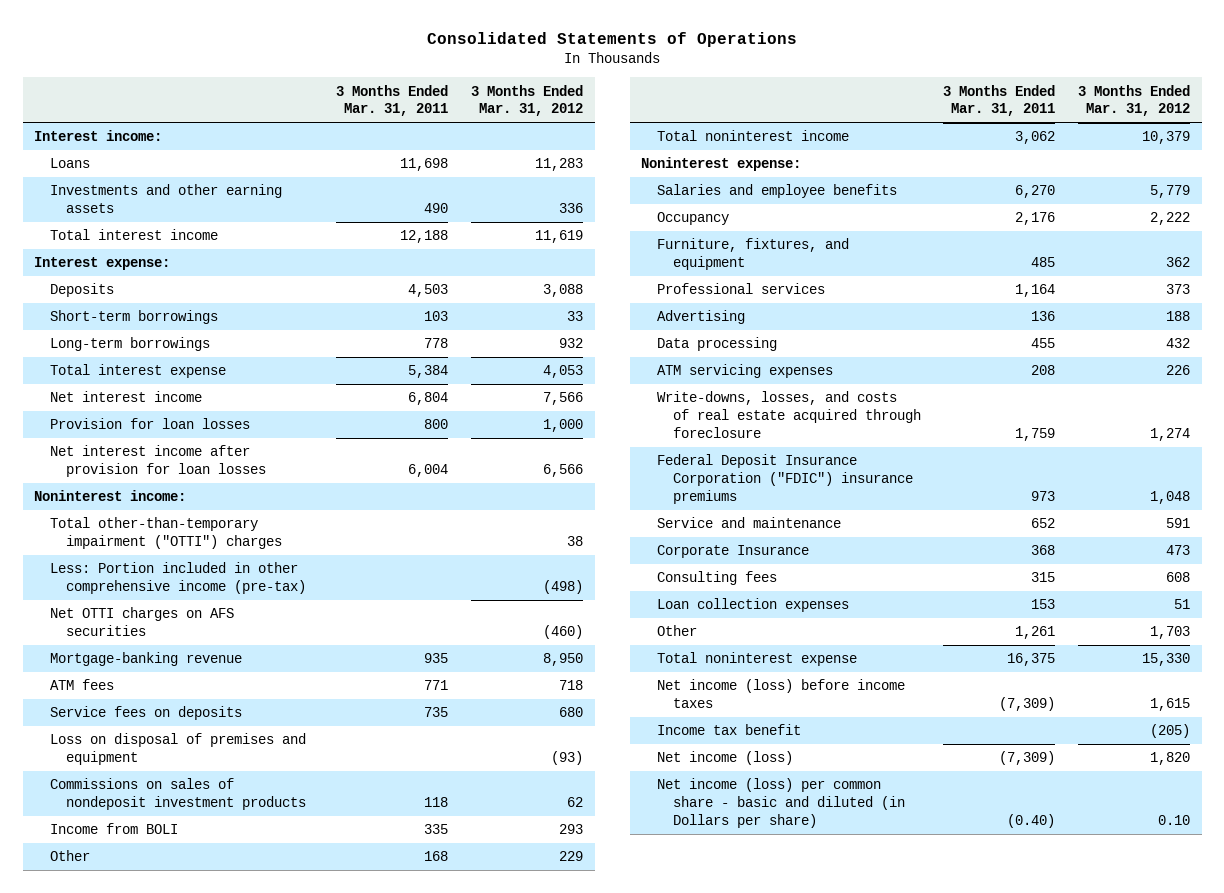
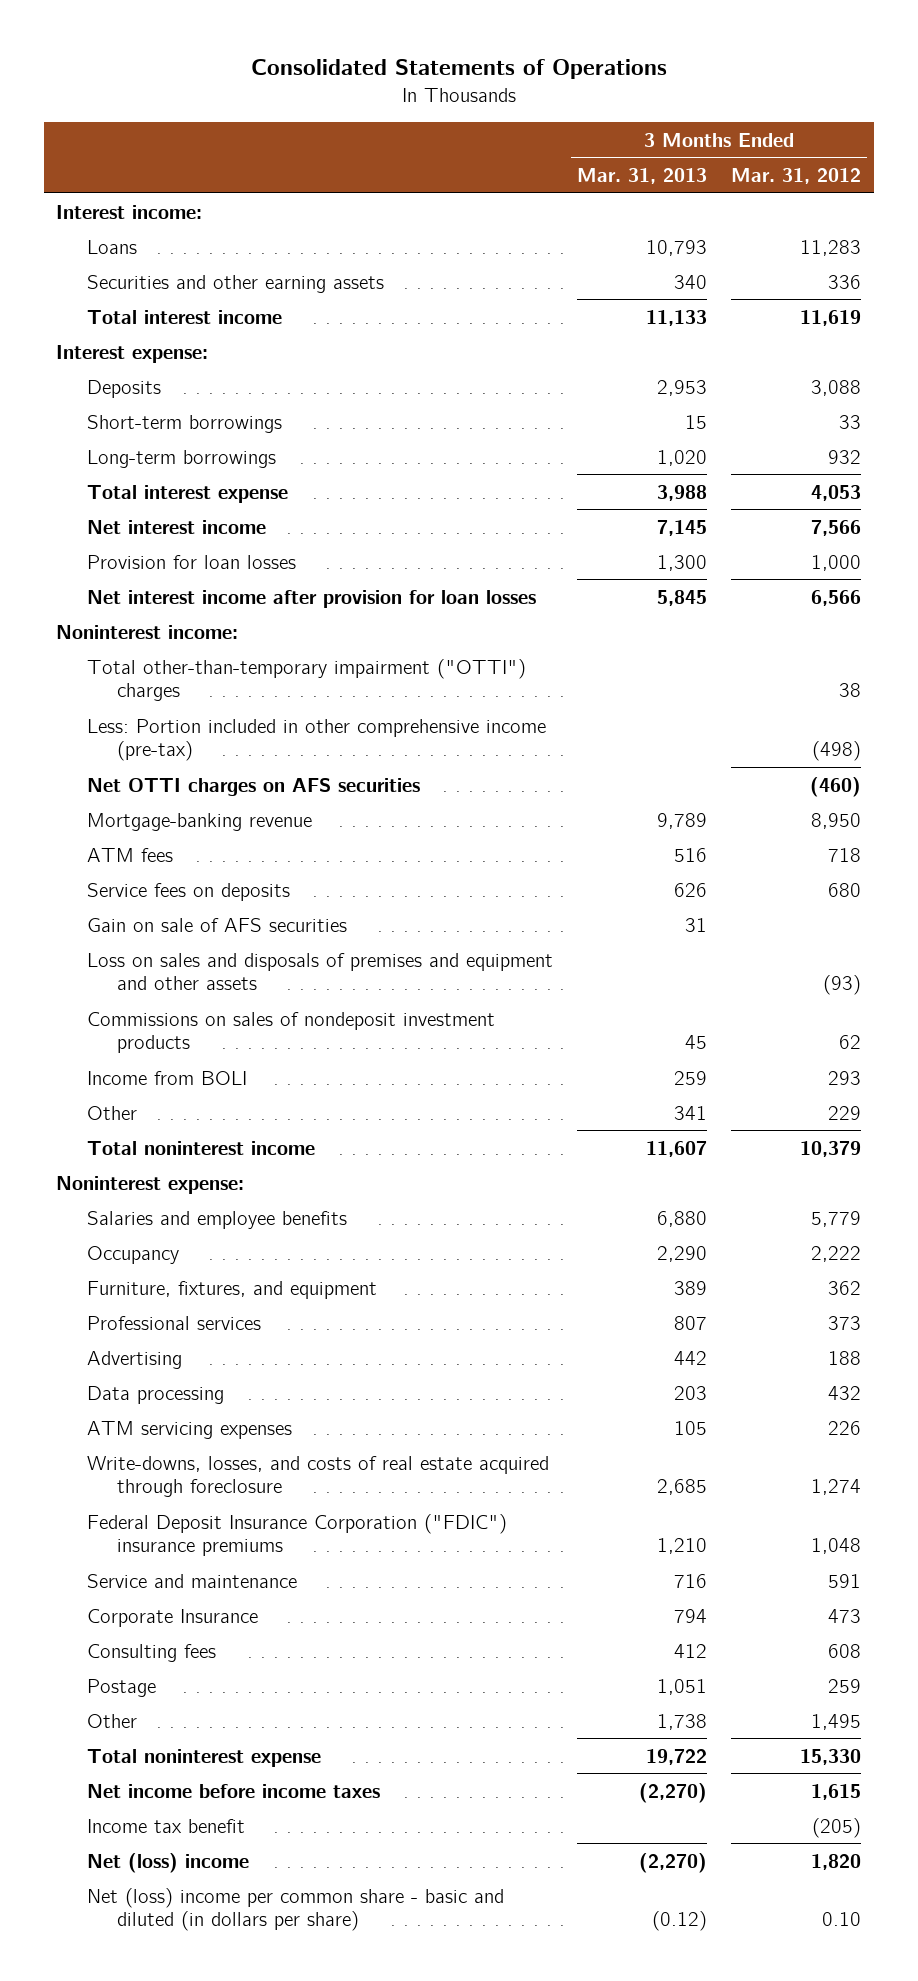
[336,84,449,117] 3 Months Ended Mar. 31, 2011 -> none
none -> [576,167,707,184] Mar. 31, 2013
[49,184,282,214] Investments and other earning assets -> [86,274,384,293] Securities and other earning assets
none -> [86,917,347,932] Gain on sale of AFS securities
[49,733,306,766] Loss on disposal of premises and equipment -> [86,952,553,991] Loss on sales and disposals of premises and equipment and other assets
[656,598,849,613] Loan collection expenses -> none
none -> [86,1678,156,1697] Postage
[1150,626,1191,640] 1,703 -> [811,1713,862,1730] 1,495
[656,679,905,709] Net income (loss) before income taxes -> [86,1783,380,1798] Net income before income taxes
[656,751,793,766] Net income (loss) -> [86,1852,249,1873] Net (loss) income
[656,778,905,828] Net income (loss) per common share - basic and diluted (in Dollars per share) -> [86,1887,504,1932] Net (loss) income per common share - basic and diluted (in dollars per share)

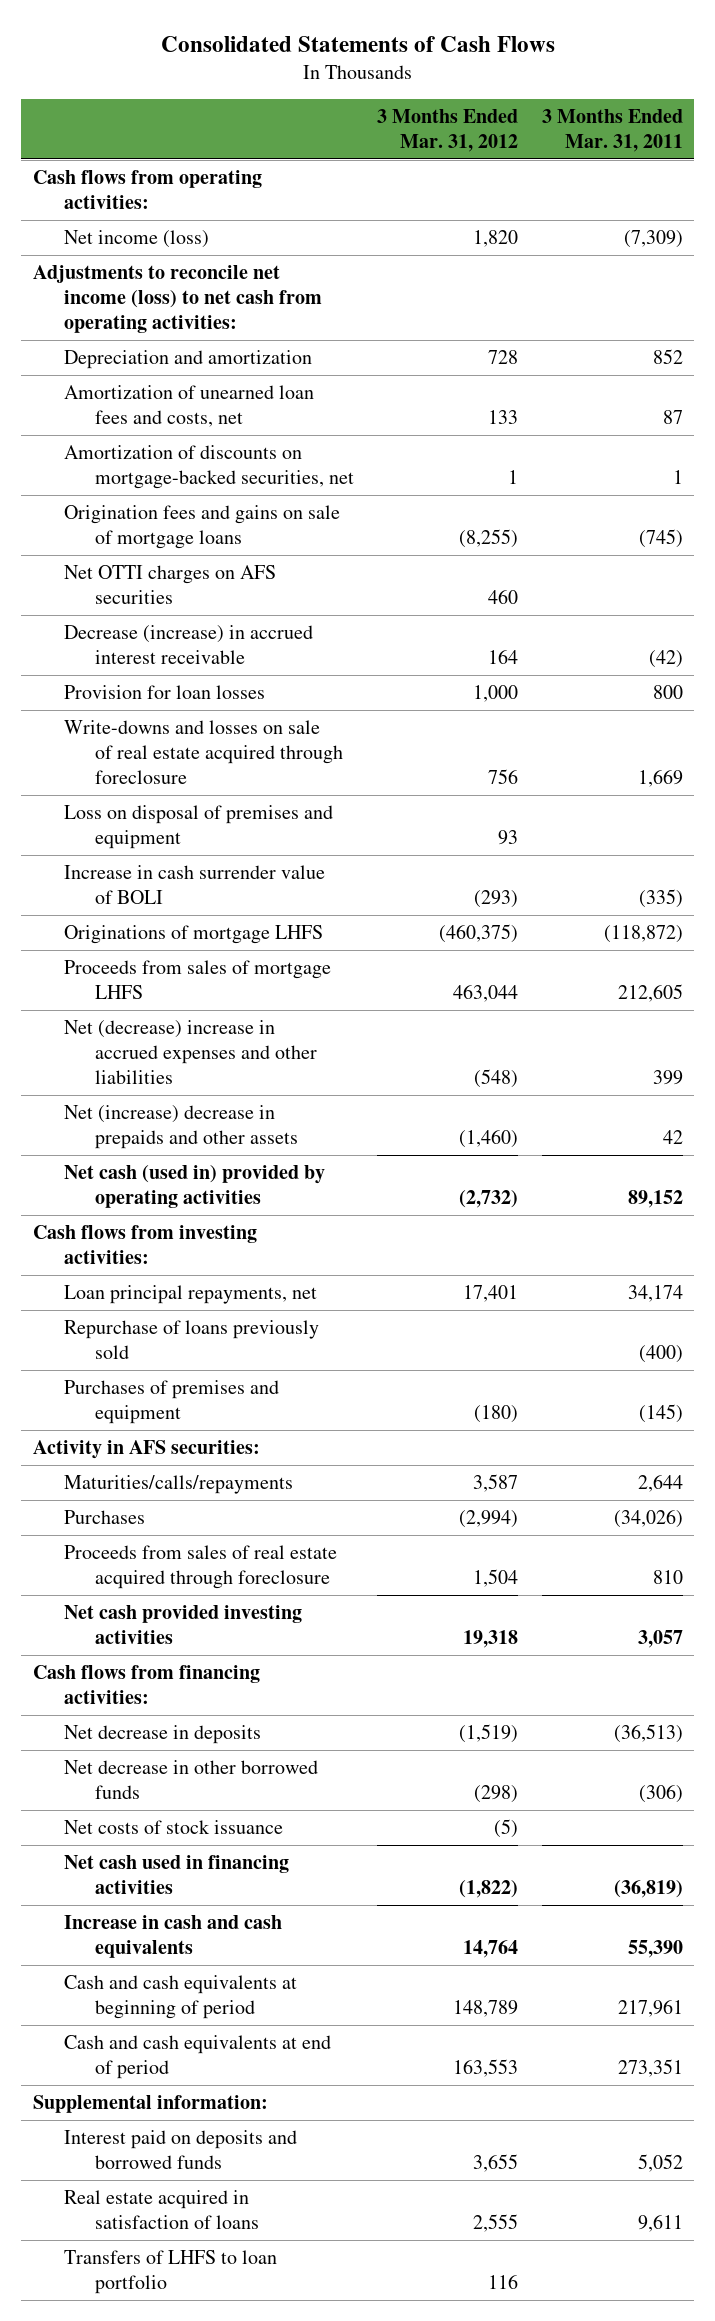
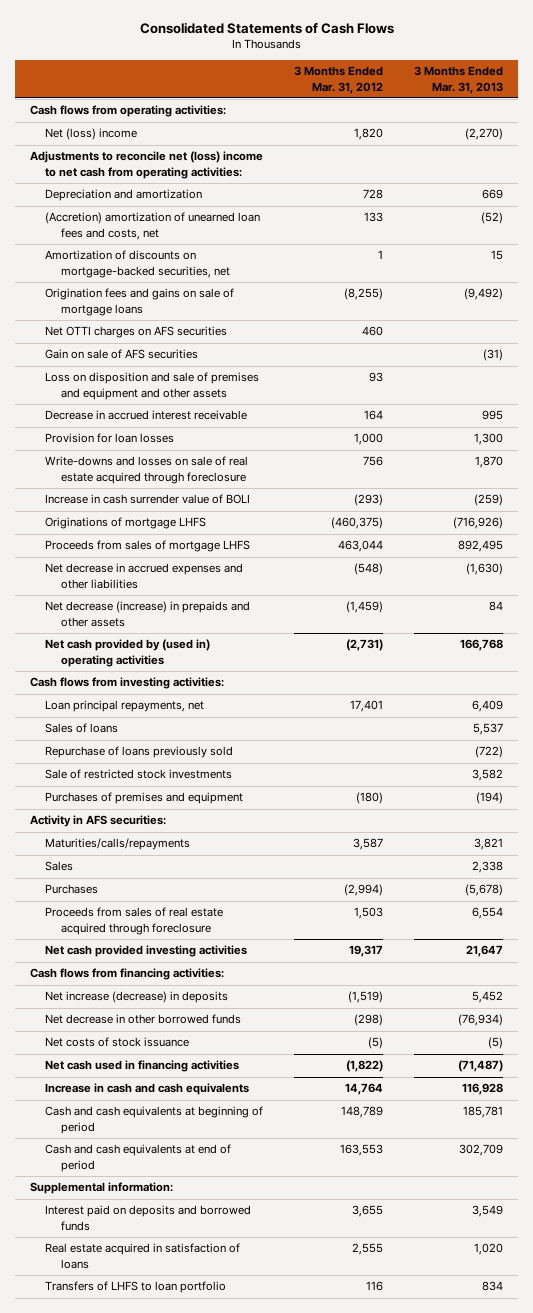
[541,108,683,152] 3 Months Ended Mar. 31, 2011 -> none
none -> [414,66,504,94] 3 Months Ended Mar. 31, 2013
[63,230,209,249] Net income (loss) -> [45,128,138,141] Net (loss) income
[32,265,322,334] Adjustments to reconcile net income (loss) to net cash from operating activities: -> [30,151,264,179] Adjustments to reconcile net (loss) income to net cash from operating activities:
[63,385,314,428] Amortization of unearned loan fees and costs, net -> [45,212,261,240] (Accretion) amortization of unearned loan fees and costs, net
none -> [45,349,199,360] Gain on sale of AFS securities
none -> [45,372,260,400] Loss on disposition and sale of premises and equipment and other assets
[63,625,313,665] Decrease (increase) in accrued interest receivable -> [45,410,248,421] Decrease in accrued interest receivable
[63,805,333,850] Loss on disposal of premises and equipment -> none
[63,1020,317,1085] Net (decrease) increase in accrued expenses and other liabilities -> [45,563,244,589] Net decrease in accrued expenses and other liabilities
[63,1105,298,1150] Net (increase) decrease in prepaids and other assets -> [45,601,251,627] Net decrease (increase) in prepaids and other assets
[459,1129,519,1149] (1,460) -> [346,601,384,614] (1,459)
[63,1165,325,1209] Net cash (used in) provided by operating activities -> [45,639,211,667] Net cash provided by (used in) operating activities
[459,1190,519,1209] (2,732) -> [346,639,384,652] (2,731)
none -> [45,723,119,734] Sales of loans
none -> [45,769,233,780] Sale of restricted stock investments
none -> [45,861,74,872] Sales
[473,1569,519,1588] 1,504 -> [354,907,384,920] 1,503
[463,1630,519,1649] 19,318 -> [349,945,384,958] 19,317
[63,1725,261,1745] Net decrease in deposits -> [45,991,229,1004] Net increase (decrease) in deposits

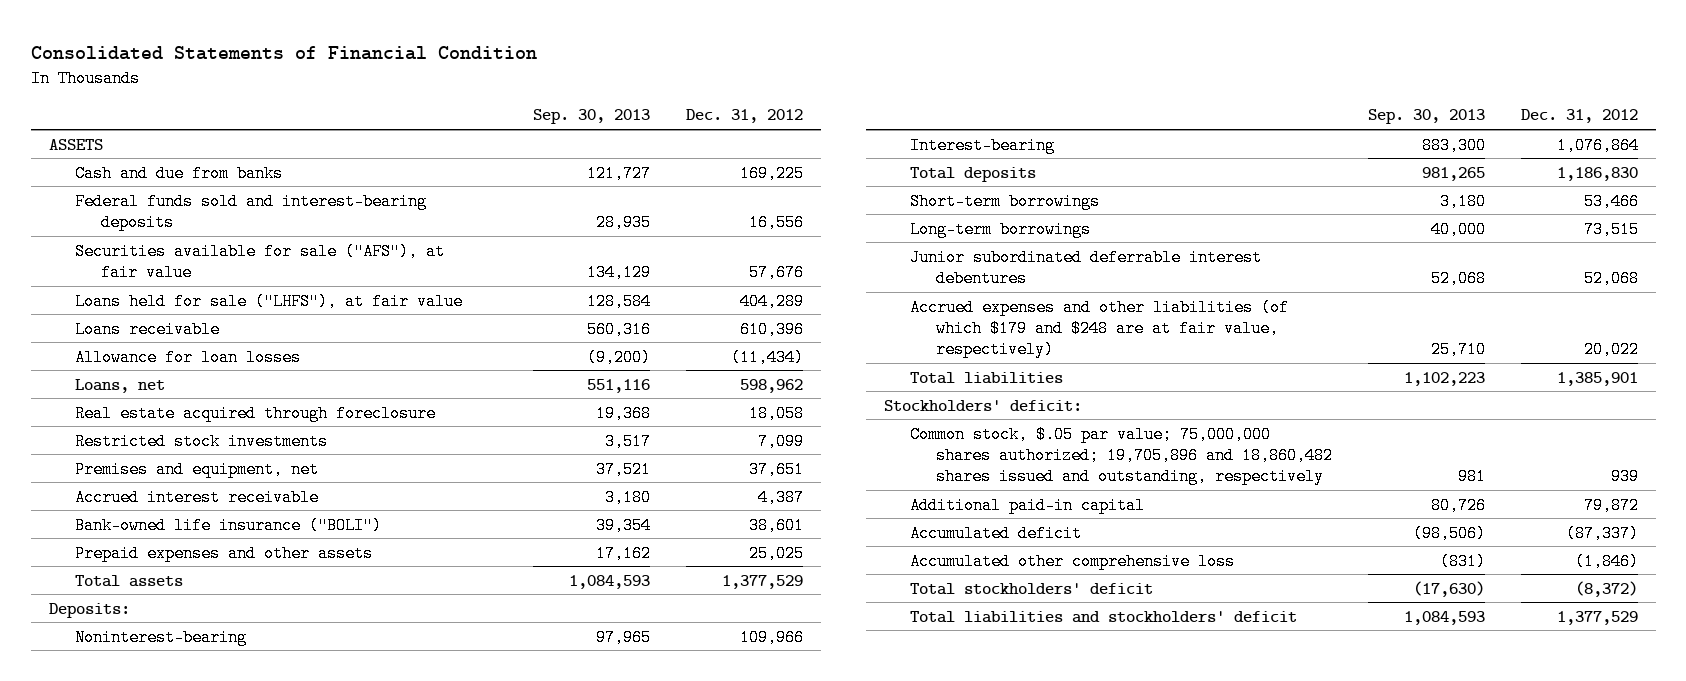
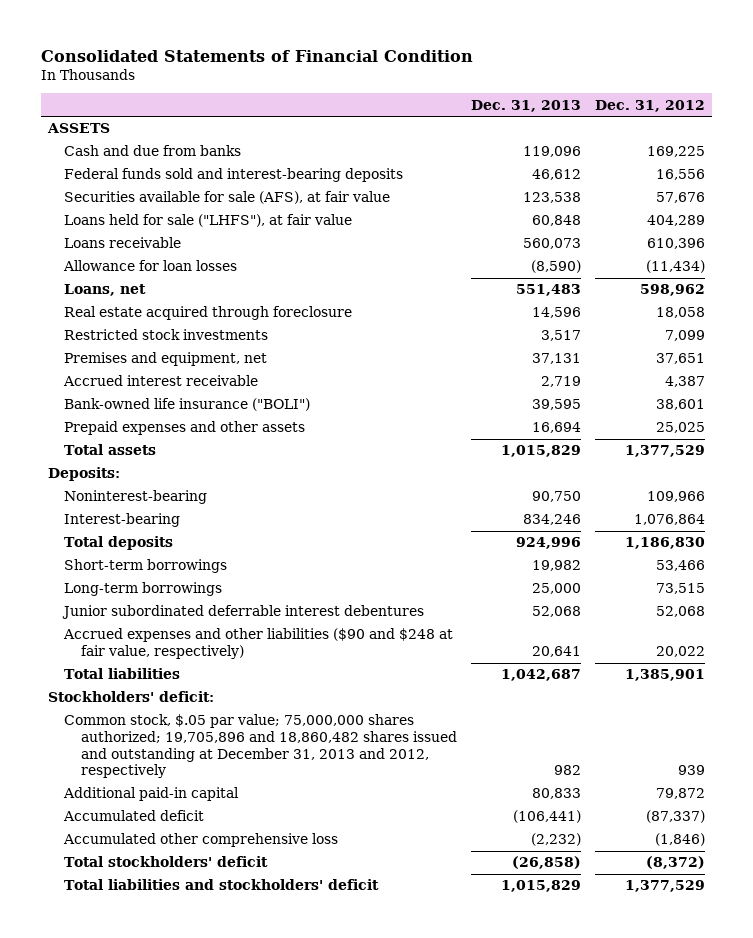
[532,109,650,125] Sep. 30, 2013 -> none
none -> [470,99,581,112] Dec. 31, 2013
[74,242,445,281] Securities available for sale ("AFS"), at fair value -> [64,191,391,205] Securities available for sale (AFS), at fair value
[909,298,1289,359] Accrued expenses and other liabilities (of which $179 and $248 are at fair value, respectively) -> [63,628,454,660] Accrued expenses and other liabilities ($90 and $248 at fair value, respectively)
[909,425,1333,486] Common stock, $.05 par value; 75,000,000 shares authorized; 19,705,896 and 18,860,482 shares issued and outstanding, respectively -> [64,714,457,779] Common stock, $.05 par value; 75,000,000 shares authorized; 19,705,896 and 18,860,482 shares issued and outstanding at December 31, 2013 and 2012, respectively

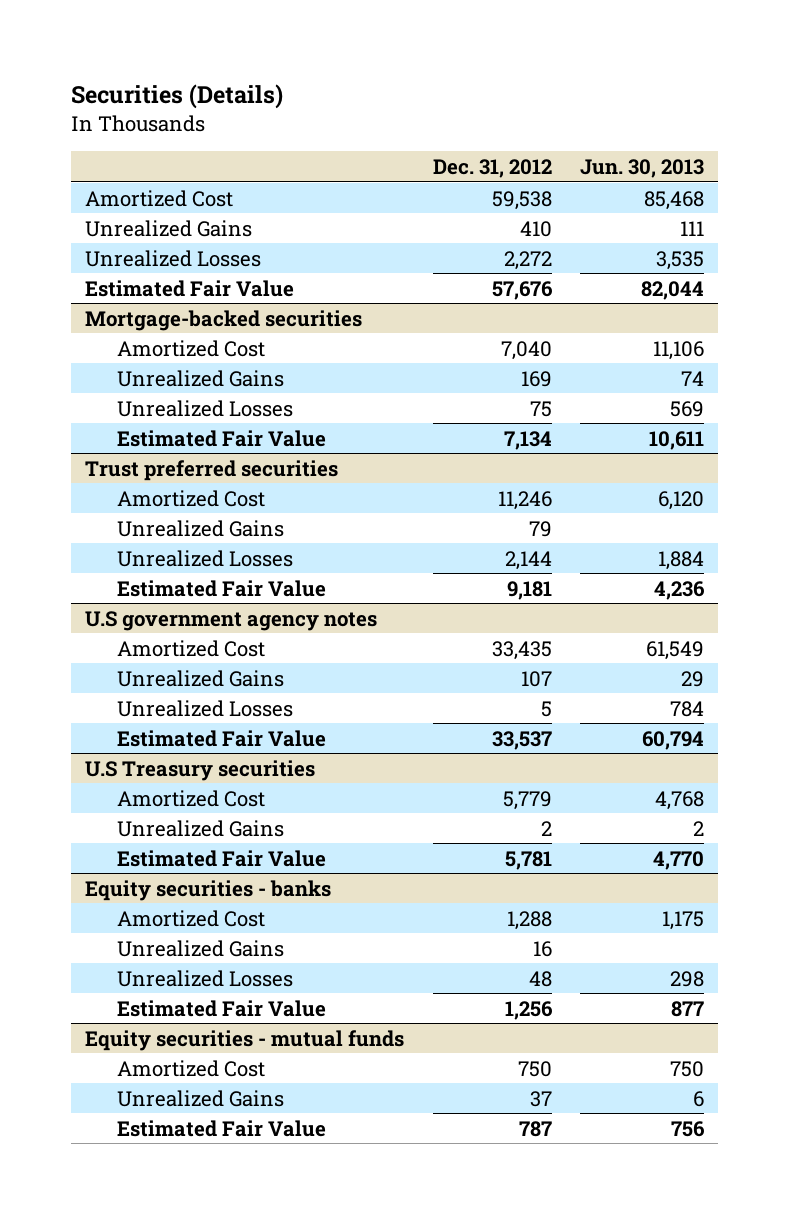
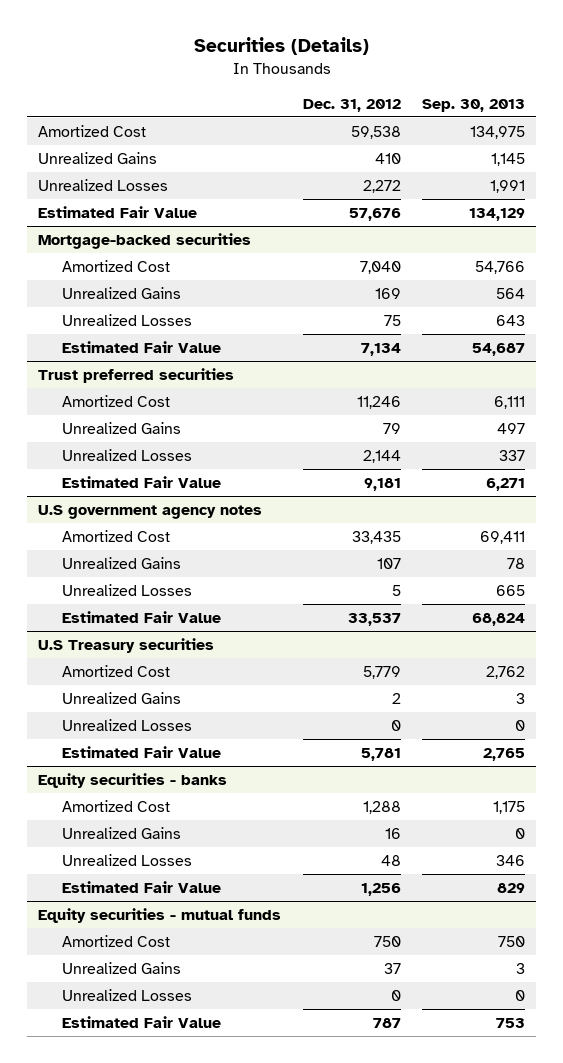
[580,158,705,178] Jun. 30, 2013 -> none
none -> [421,98,525,112] Sep. 30, 2013
none -> [62,718,193,731] Unrealized Losses
none -> [62,988,193,1001] Unrealized Losses

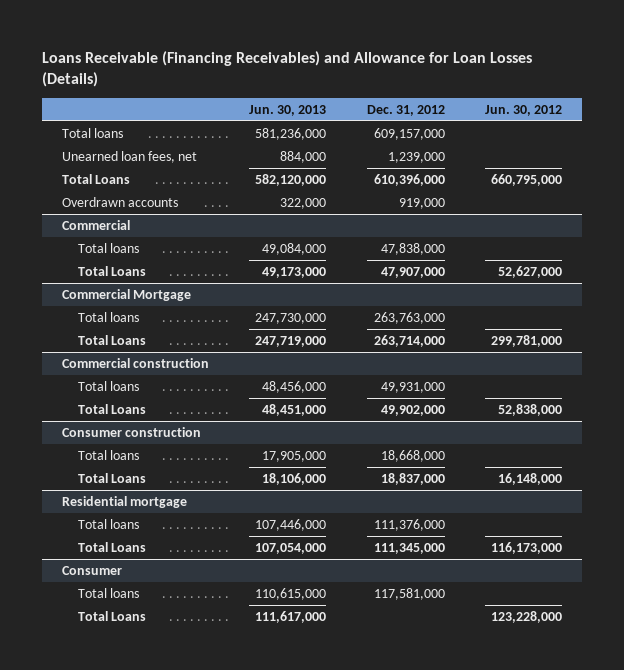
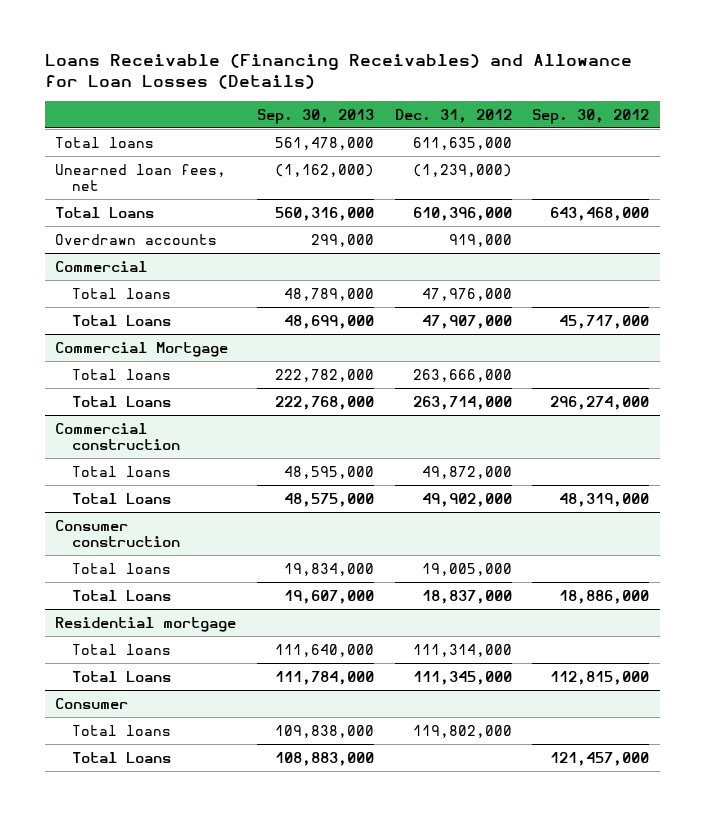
[249,104,327,116] Jun. 30, 2013 -> none
[485,104,563,116] Jun. 30, 2012 -> none
none -> [256,108,374,124] Sep. 30, 2013
none -> [532,108,650,124] Sep. 30, 2012
[373,127,445,140] 609,157,000 -> [412,136,512,150] 611,635,000
[387,151,445,163] 1,239,000 -> [412,163,512,177] (1,239,000)
[380,242,445,255] 47,838,000 -> [421,287,512,301] 47,976,000
[373,311,445,324] 263,763,000 -> [412,368,512,382] 263,666,000
[380,381,445,393] 49,931,000 -> [421,465,512,479] 49,872,000
[380,449,445,462] 18,668,000 -> [421,562,512,576] 19,005,000
[373,518,445,531] 111,376,000 -> [412,643,512,657] 111,314,000
[373,587,445,600] 117,581,000 -> [412,724,512,738] 119,802,000

